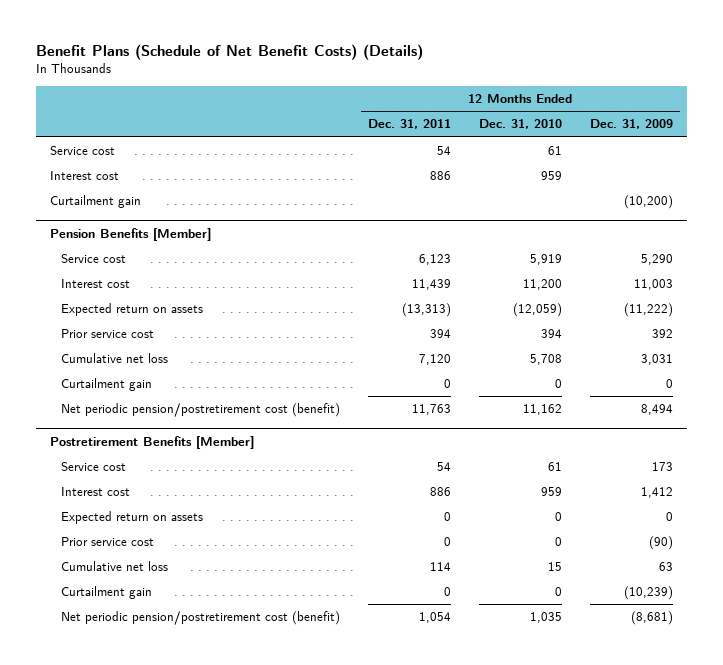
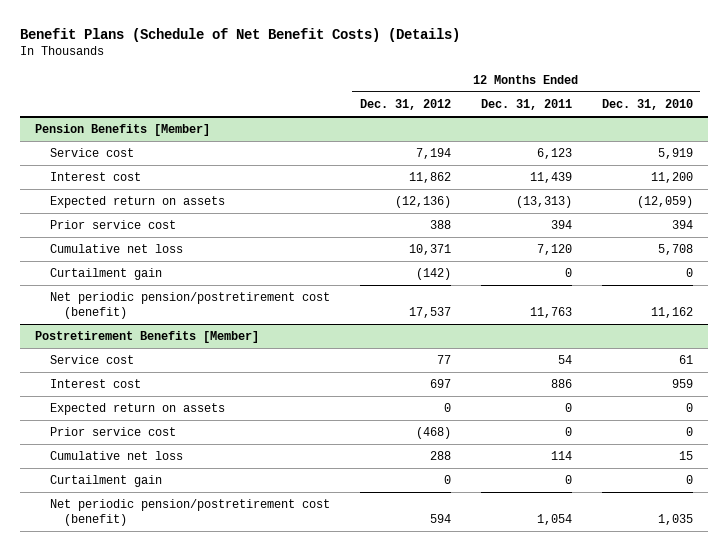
[589,119,673,130] Dec. 31, 2009 -> none
none -> [359,99,451,111] Dec. 31, 2012
[50,146,116,156] Service cost -> none
[50,171,120,181] Interest cost -> none
[50,195,142,209] Curtailment gain -> none

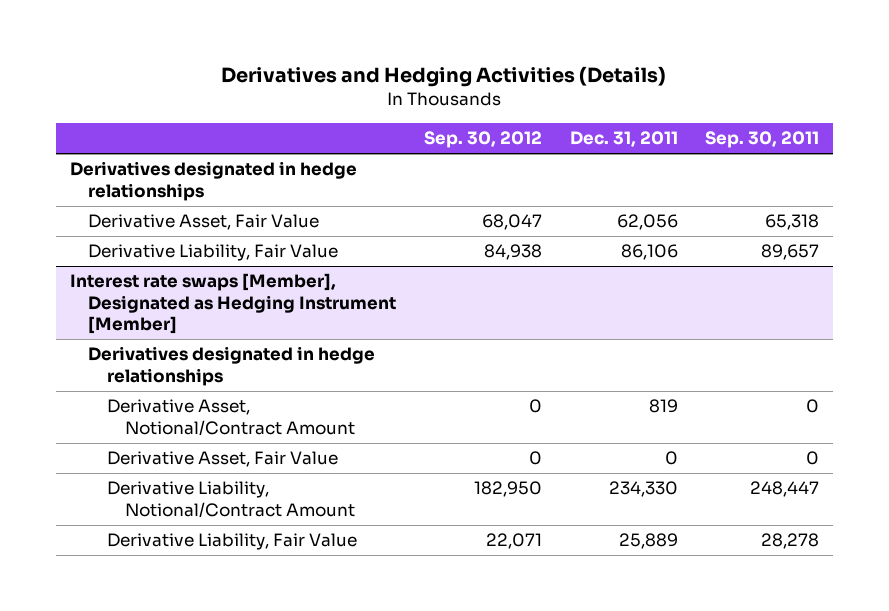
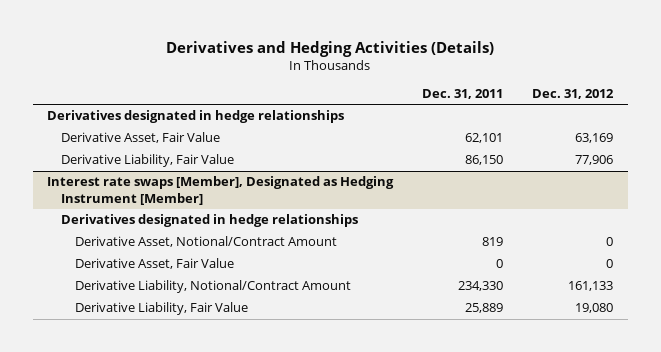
[423,131,542,149] Sep. 30, 2012 -> none
[705,131,820,149] Sep. 30, 2011 -> none
none -> [532,88,615,99] Dec. 31, 2012
[616,214,678,231] 62,056 -> [465,133,504,144] 62,101
[620,244,678,261] 86,106 -> [465,155,504,166] 86,150

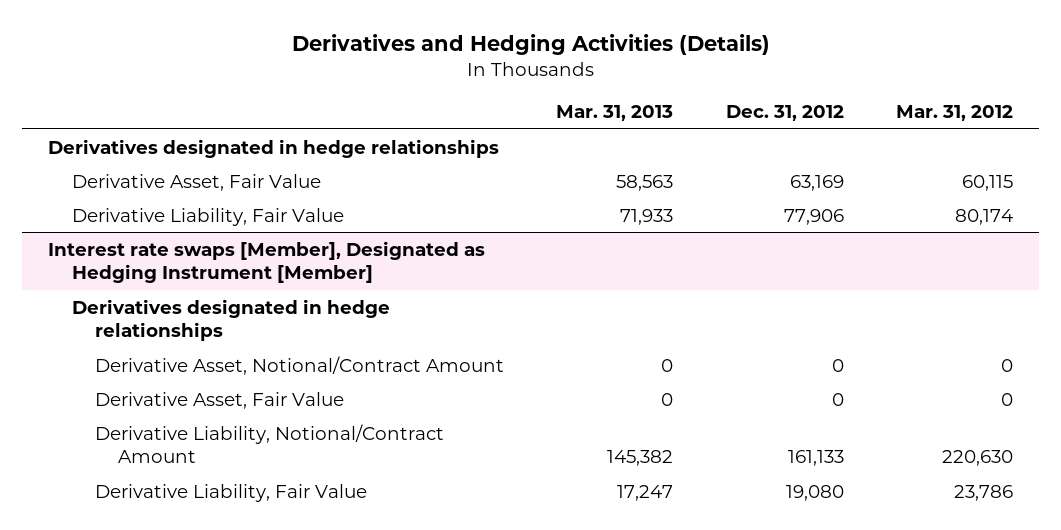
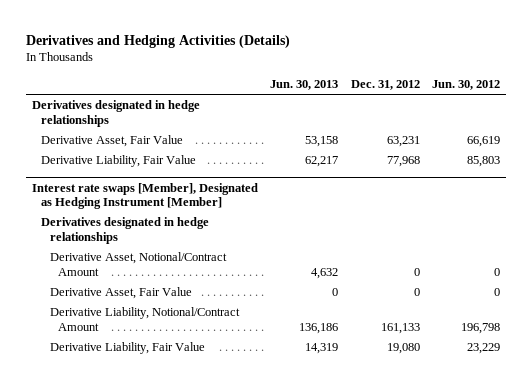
[556,105,674,122] Mar. 31, 2013 -> none
[896,105,1014,122] Mar. 31, 2012 -> none
none -> [270,80,339,91] Jun. 30, 2013
none -> [431,80,500,91] Jun. 30, 2012
[789,174,844,191] 63,169 -> [386,136,420,148] 63,231
[783,208,844,225] 77,906 -> [386,156,420,168] 77,968

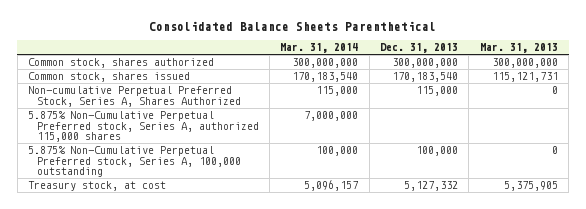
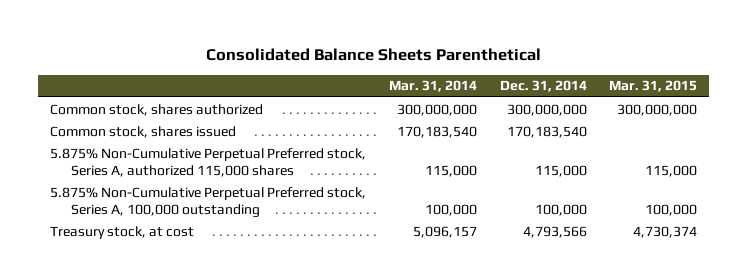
[380,42,459,53] Dec. 31, 2013 -> none
[479,42,558,53] Mar. 31, 2013 -> none
none -> [499,80,587,93] Dec. 31, 2014
none -> [609,80,698,93] Mar. 31, 2015
[27,111,259,143] 5.875% Non-Cumulative Perpetual Preferred stock, Series A, authorized 115,000 shares -> none
[27,86,241,107] Non-cumulative Perpetual Preferred Stock, Series A, Shares Authorized -> [49,147,366,177] 5.875% Non-Cumulative Perpetual Preferred stock, Series A, authorized 115,000 shares

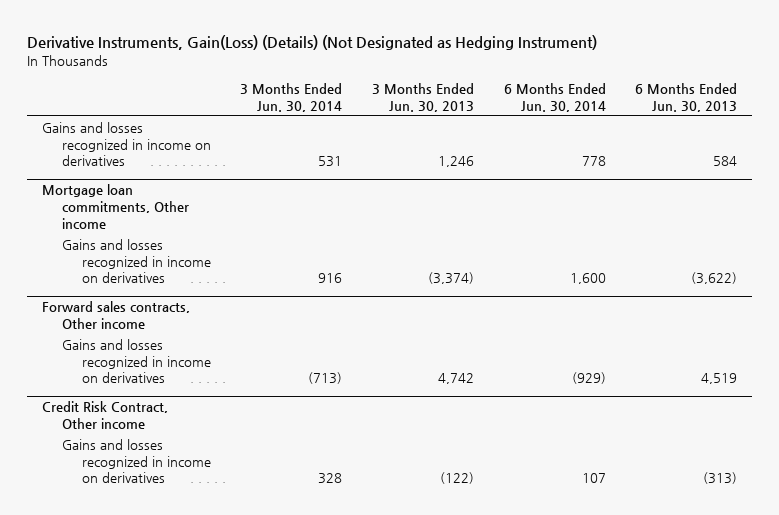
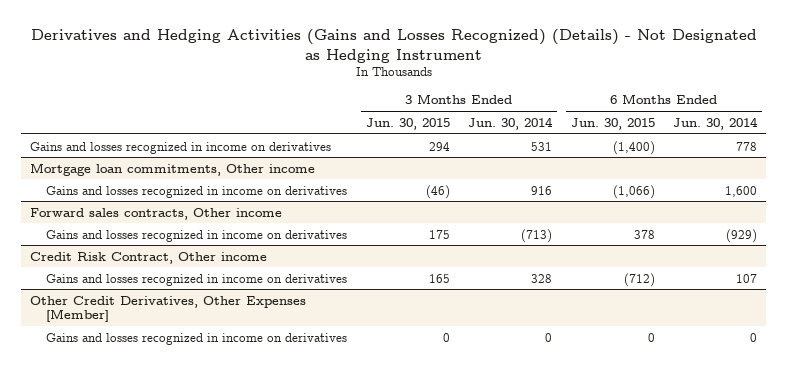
[26,35,597,51] Derivative Instruments, Gain(Loss) (Details) (Not Designated as Hedging Instrument) -> [30,29,757,63] Derivatives and Hedging Activities (Gains and Losses Recognized) (Details) - Not Designated as Hedging Instrument
[372,83,475,112] 3 Months Ended Jun. 30, 2013 -> none
[635,83,738,112] 6 Months Ended Jun. 30, 2013 -> none
none -> [365,117,450,130] Jun. 30, 2015
none -> [570,117,655,130] Jun. 30, 2015
none -> [30,295,307,322] Other Credit Derivatives, Other Expenses [Member]
none -> [46,332,348,345] Gains and losses recognized in income on derivatives

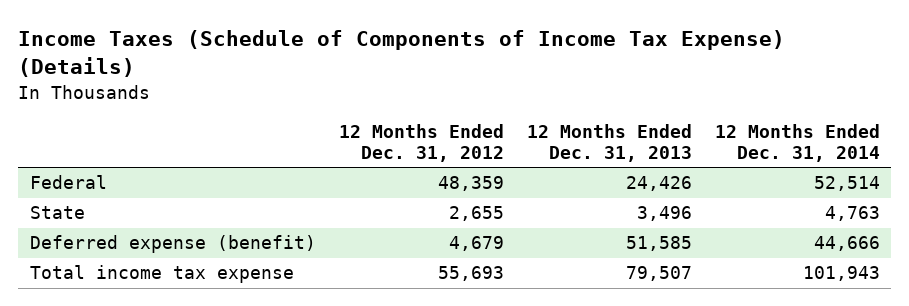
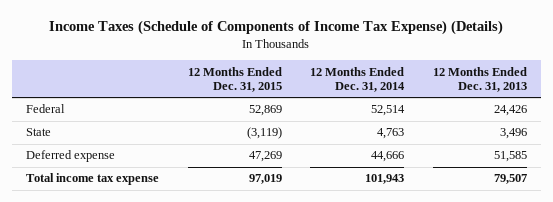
[338,124,504,163] 12 Months Ended Dec. 31, 2012 -> none
none -> [187,66,282,93] 12 Months Ended Dec. 31, 2015
[29,235,316,254] Deferred expense (benefit) -> [26,150,116,163] Deferred expense

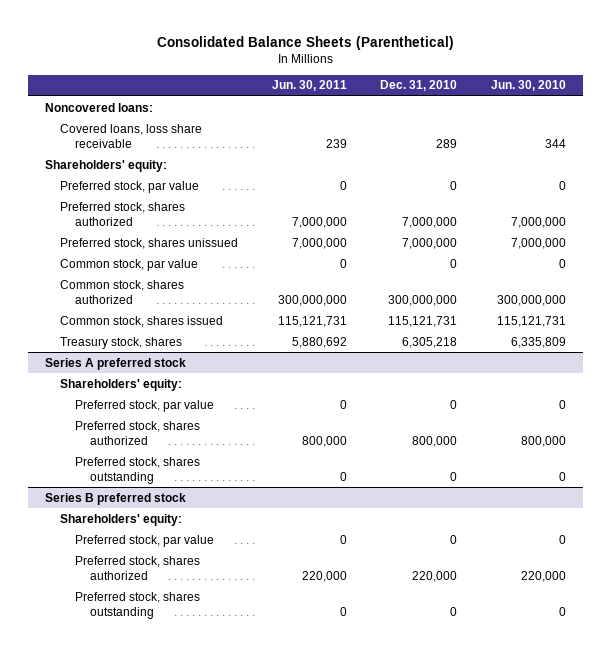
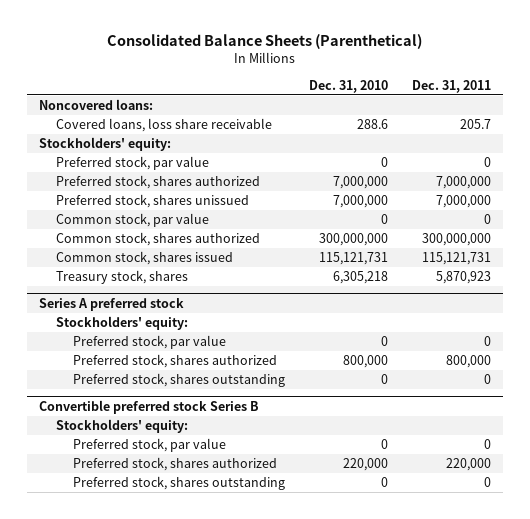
[271,80,347,92] Jun. 30, 2011 -> none
[491,80,567,92] Jun. 30, 2010 -> none
none -> [411,79,491,93] Dec. 31, 2011
[436,139,458,149] 289 -> [357,119,389,130] 288.6
[45,159,168,172] Shareholders' equity: -> [38,137,171,152] Stockholders' equity:
[60,378,183,391] Shareholders' equity: -> [56,316,189,331] Stockholders' equity:
[45,492,187,505] Series B preferred stock -> [38,399,259,414] Convertible preferred stock Series B
[60,513,183,526] Shareholders' equity: -> [56,419,189,434] Stockholders' equity:

